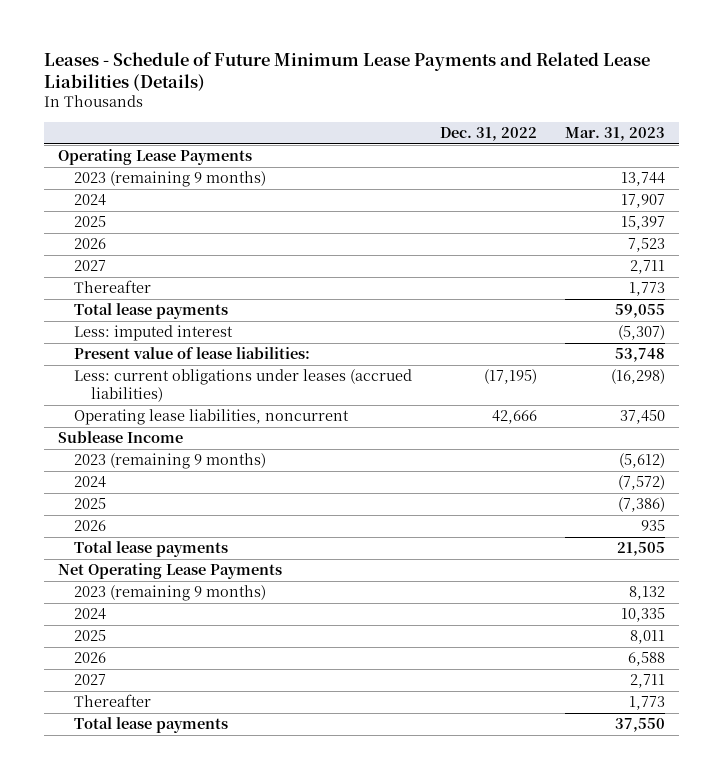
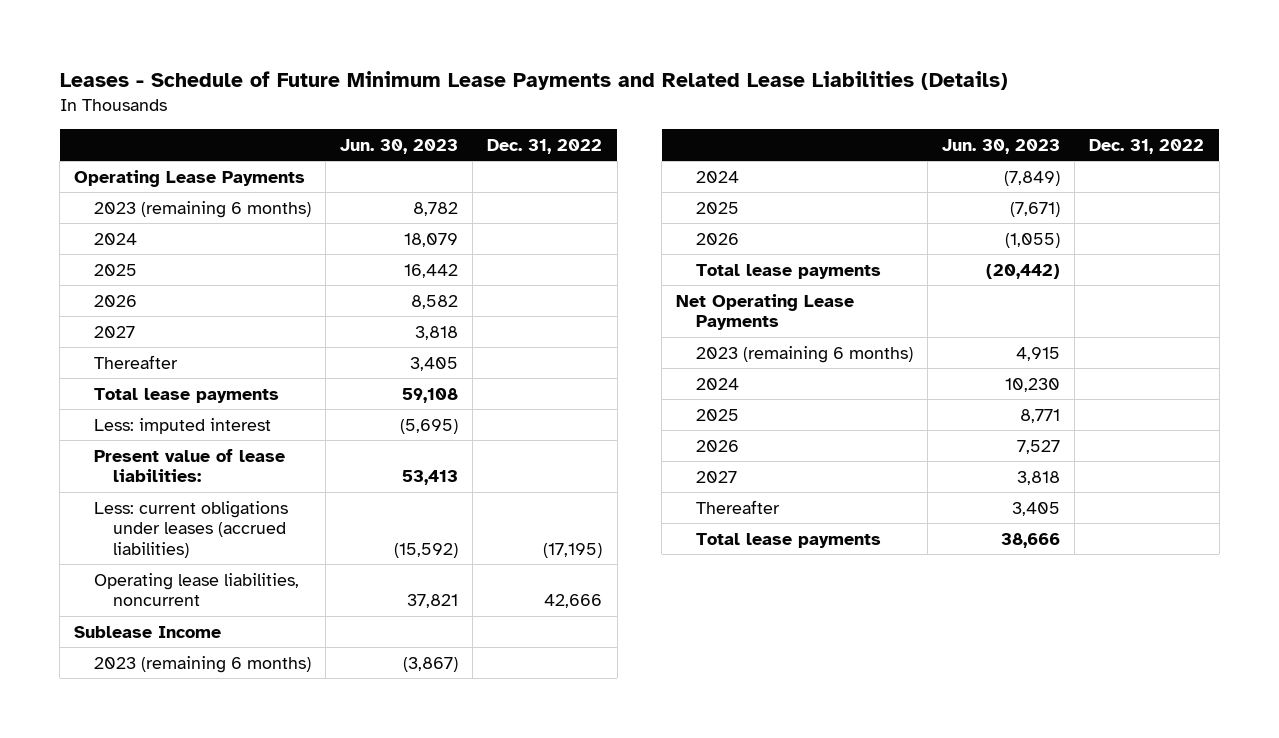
[565,126,666,141] Mar. 31, 2023 -> none
none -> [340,138,459,154] Jun. 30, 2023
[74,171,267,188] 2023 (remaining 9 months) -> [93,200,311,218] 2023 (remaining 6 months)
[74,453,267,470] 2023 (remaining 9 months) -> [93,655,311,673] 2023 (remaining 6 months)
[74,585,267,602] 2023 (remaining 9 months) -> [695,345,913,363] 2023 (remaining 6 months)

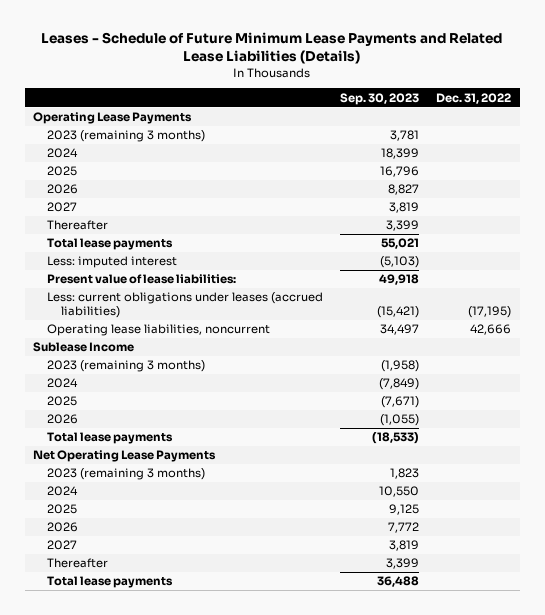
[340,138,459,154] Jun. 30, 2023 -> none
none -> [340,92,420,105] Sep. 30, 2023
[93,200,311,218] 2023 (remaining 6 months) -> [47,130,206,143] 2023 (remaining 3 months)
[93,655,311,673] 2023 (remaining 6 months) -> [47,360,206,373] 2023 (remaining 3 months)
[695,345,913,363] 2023 (remaining 6 months) -> [47,468,206,481] 2023 (remaining 3 months)

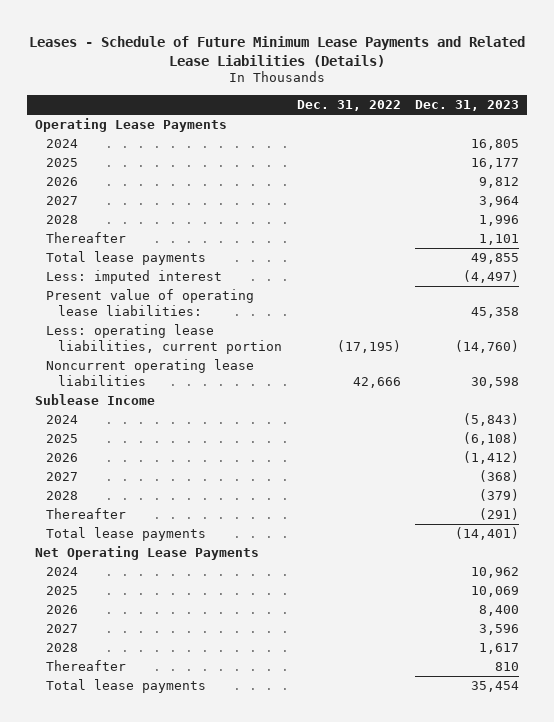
[340,92,420,105] Sep. 30, 2023 -> none
none -> [415,99,520,111] Dec. 31, 2023
[47,130,206,143] 2023 (remaining 3 months) -> none
none -> [46,215,79,225] 2028
[47,274,237,285] Present value of lease liabilities: -> [46,289,255,316] Present value of operating lease liabilities:
[47,292,324,319] Less: current obligations under leases (accrued liabilities) -> [46,324,283,354] Less: operating lease liabilities, current portion
[47,324,271,337] Operating lease liabilities, noncurrent -> [46,359,255,386] Noncurrent operating lease liabilities
[47,360,206,373] 2023 (remaining 3 months) -> none
none -> [46,472,79,482] 2027
none -> [46,491,79,501] 2028
none -> [46,508,127,520] Thereafter
[47,468,206,481] 2023 (remaining 3 months) -> none
none -> [46,643,79,653] 2028

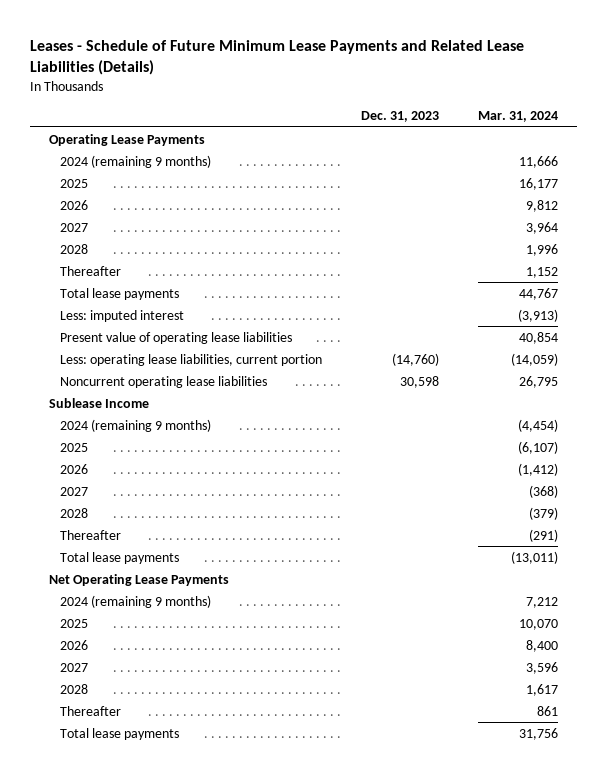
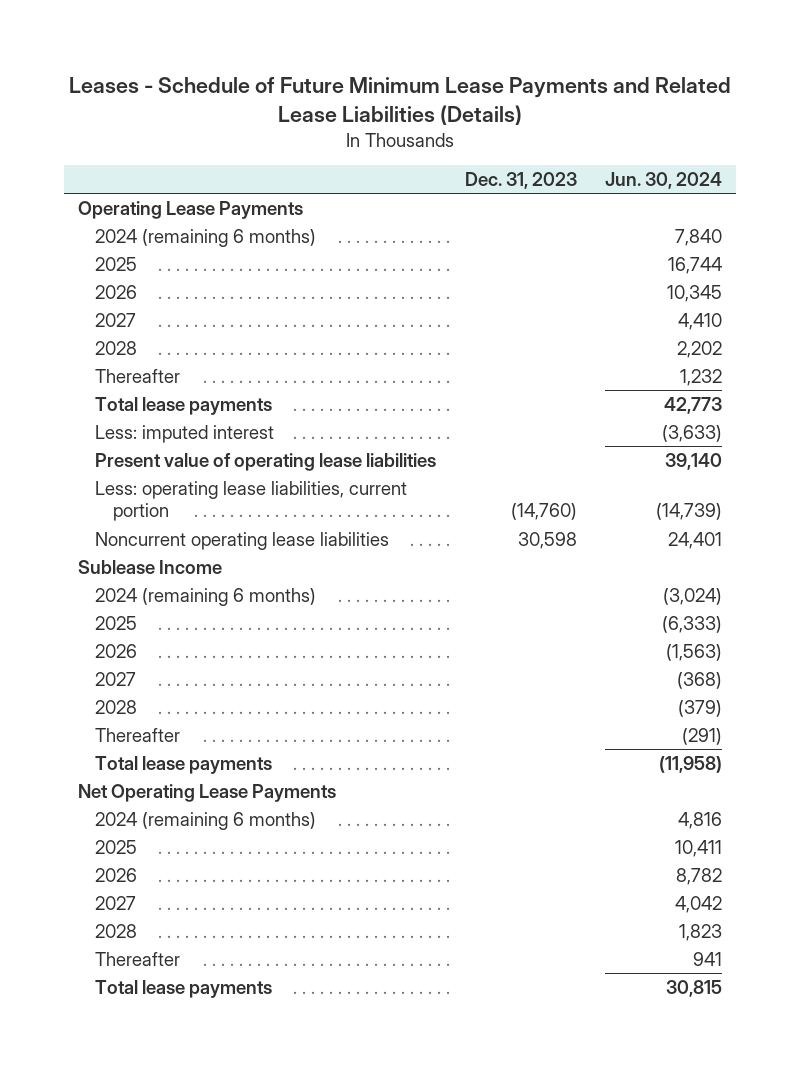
[477,111,558,123] Mar. 31, 2024 -> none
none -> [604,172,722,190] Jun. 30, 2024
[59,154,211,168] 2024 (remaining 9 months) -> [95,228,317,247] 2024 (remaining 6 months)
[59,418,211,432] 2024 (remaining 9 months) -> [95,587,317,606] 2024 (remaining 6 months)
[59,594,211,608] 2024 (remaining 9 months) -> [95,811,317,830] 2024 (remaining 6 months)

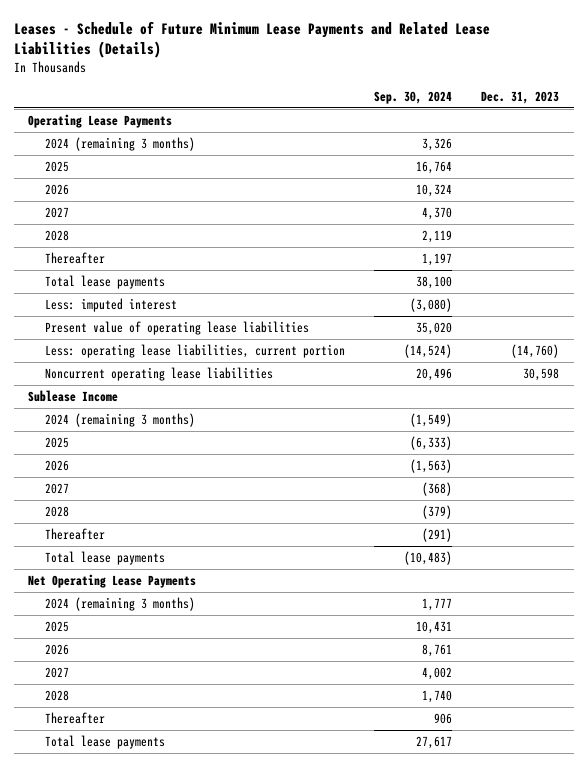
[604,172,722,190] Jun. 30, 2024 -> none
none -> [374,90,453,104] Sep. 30, 2024
[95,228,317,247] 2024 (remaining 6 months) -> [45,136,196,151] 2024 (remaining 3 months)
[95,587,317,606] 2024 (remaining 6 months) -> [45,412,196,427] 2024 (remaining 3 months)
[95,811,317,830] 2024 (remaining 6 months) -> [45,596,196,611] 2024 (remaining 3 months)

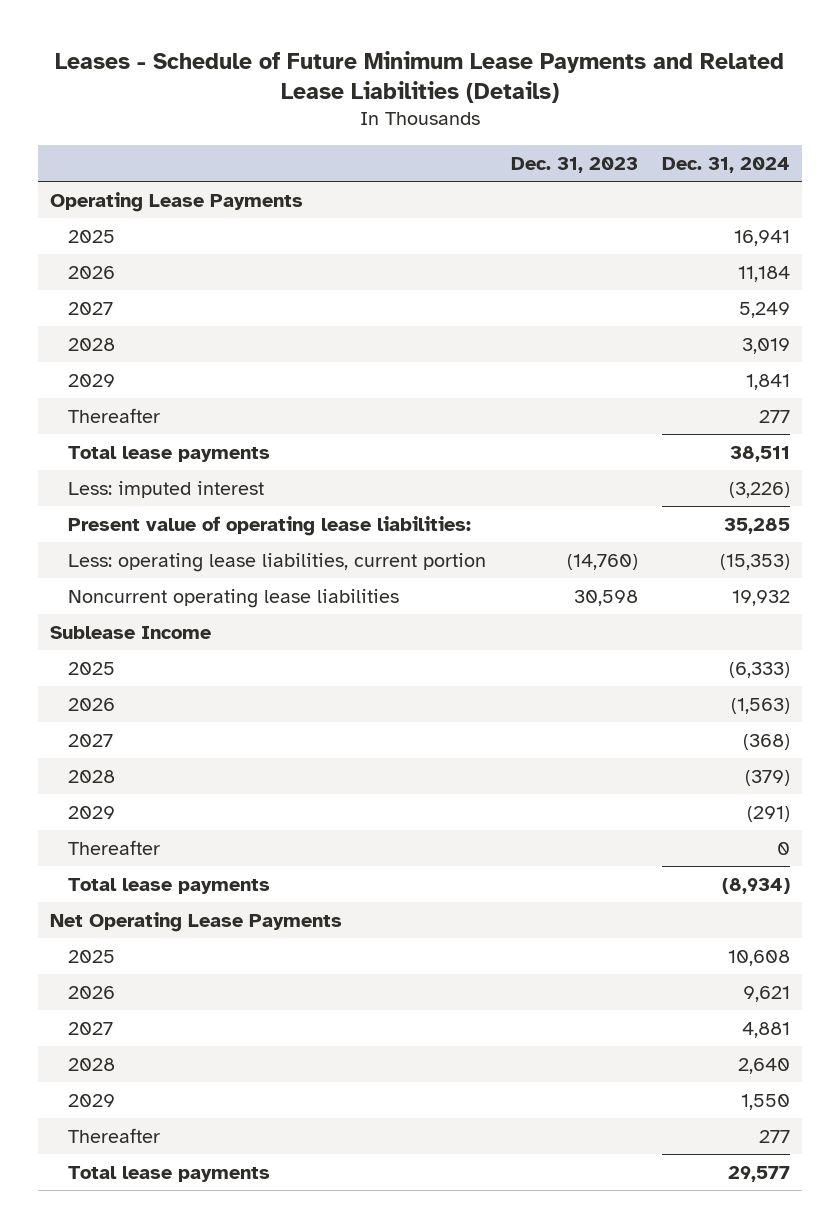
[374,90,453,104] Sep. 30, 2024 -> none
none -> [662,156,791,173] Dec. 31, 2024
[45,136,196,151] 2024 (remaining 3 months) -> none
none -> [68,373,116,387] 2029
[45,320,310,335] Present value of operating lease liabilities -> [68,515,472,536] Present value of operating lease liabilities:
[45,412,196,427] 2024 (remaining 3 months) -> none
none -> [68,805,116,819] 2029
[45,596,196,611] 2024 (remaining 3 months) -> none
none -> [68,1093,116,1107] 2029

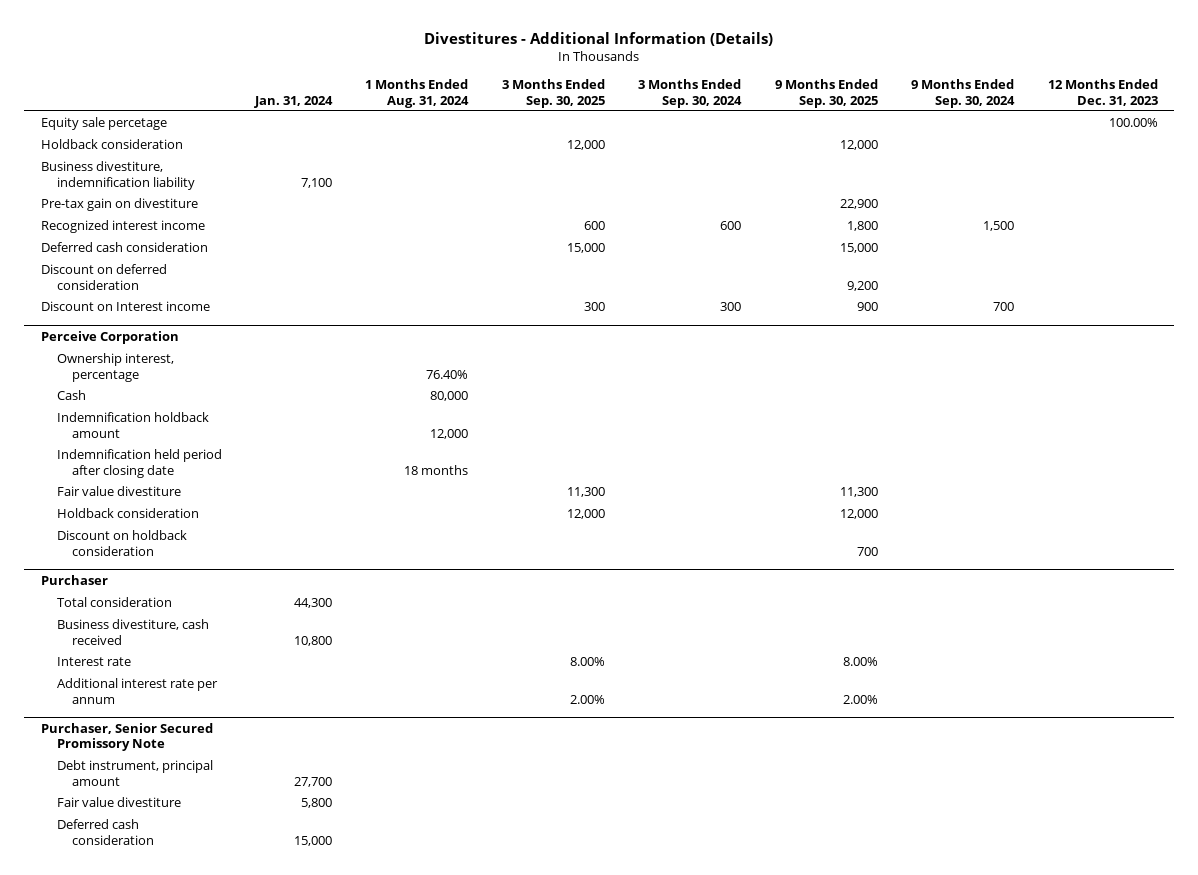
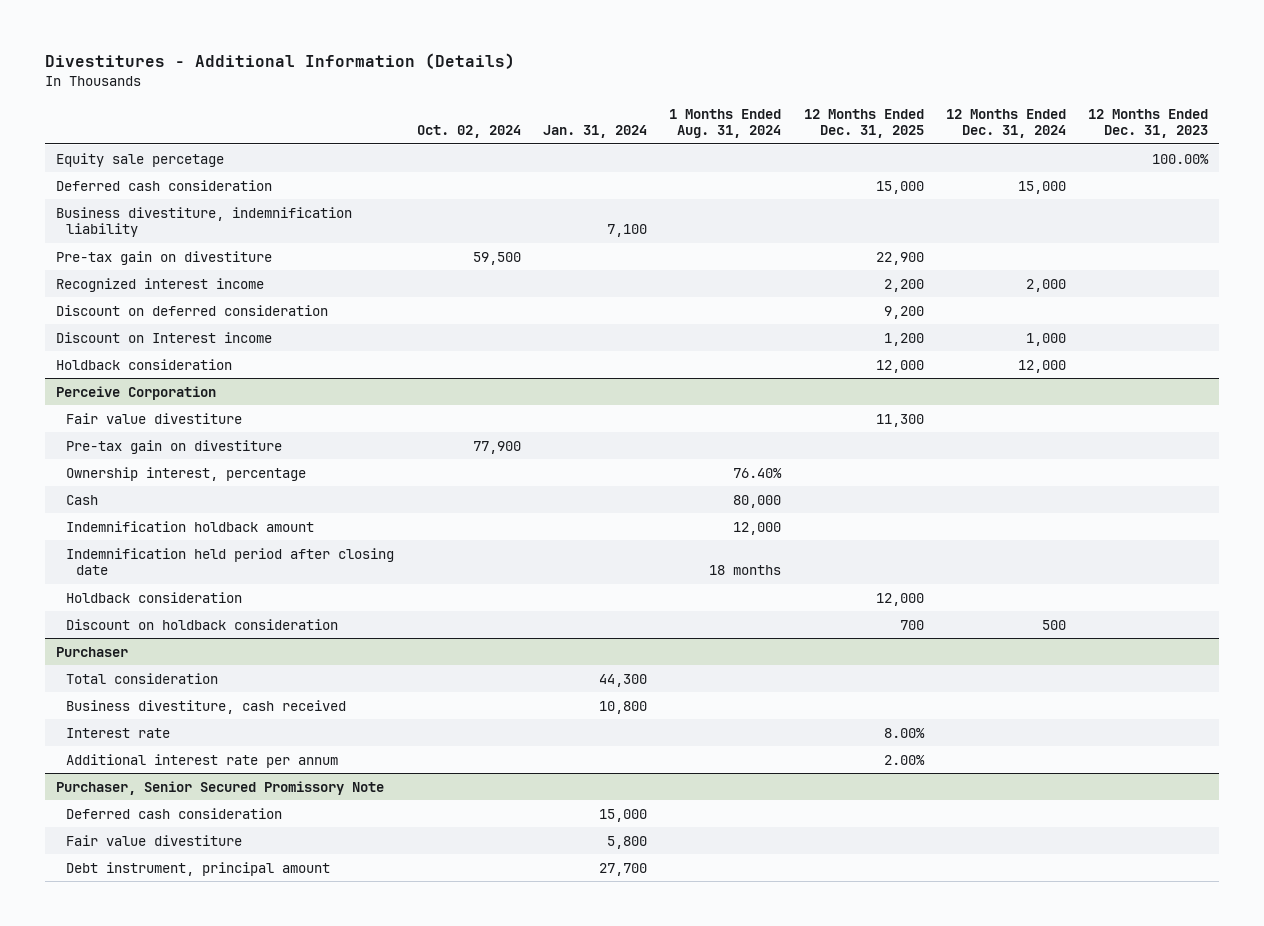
[501,79,605,108] 3 Months Ended Sep. 30, 2025 -> none
[638,79,743,108] 3 Months Ended Sep. 30, 2024 -> none
[774,79,878,108] 9 Months Ended Sep. 30, 2025 -> none
[911,79,1016,108] 9 Months Ended Sep. 30, 2024 -> none
none -> [416,125,521,139] Oct. 02, 2024
none -> [803,108,924,139] 12 Months Ended Dec. 31, 2025
none -> [945,108,1066,139] 12 Months Ended Dec. 31, 2024
[40,242,208,253] Deferred cash consideration -> [56,179,273,191] Deferred cash consideration
[40,139,183,150] Holdback consideration -> [56,358,233,370] Holdback consideration
[56,486,181,497] Fair value divestiture -> [66,412,243,424] Fair value divestiture
none -> [66,439,283,454] Pre-tax gain on divestiture
[56,797,181,808] Fair value divestiture -> [66,834,243,846] Fair value divestiture
[56,760,213,786] Debt instrument, principal amount -> [66,861,331,876] Debt instrument, principal amount

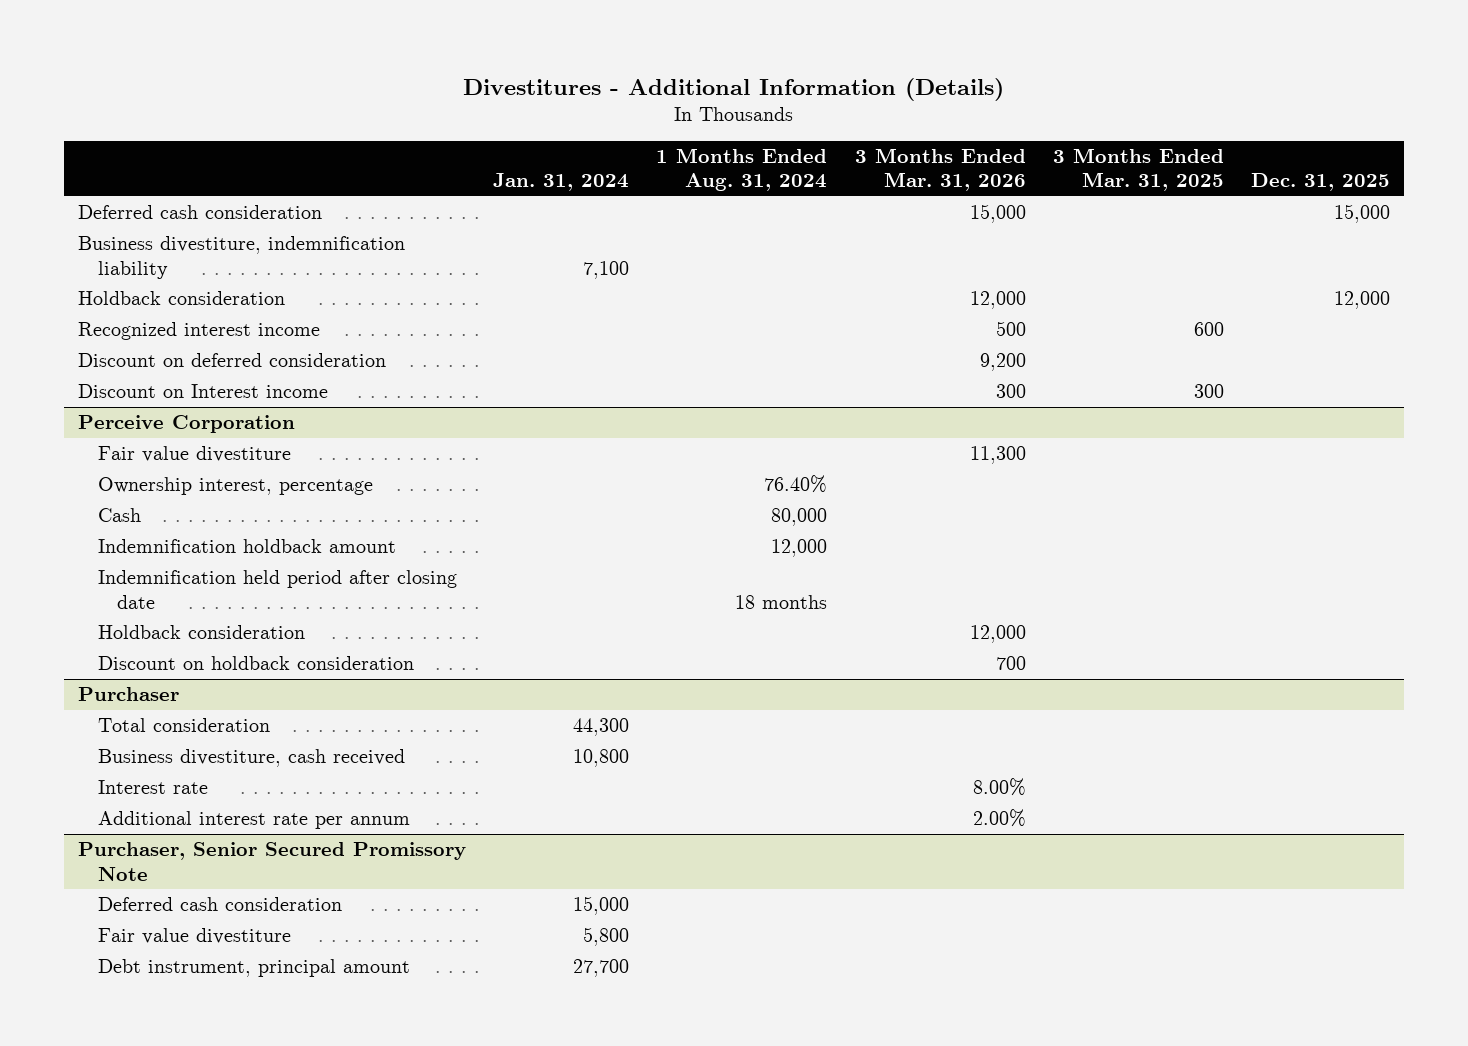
[416,125,521,139] Oct. 02, 2024 -> none
[803,108,924,139] 12 Months Ended Dec. 31, 2025 -> none
[945,108,1066,139] 12 Months Ended Dec. 31, 2024 -> none
[1088,108,1209,139] 12 Months Ended Dec. 31, 2023 -> none
none -> [854,147,1026,192] 3 Months Ended Mar. 31, 2026
none -> [1052,147,1224,192] 3 Months Ended Mar. 31, 2025
none -> [1251,173,1391,192] Dec. 31, 2025
[56,152,225,167] Equity sale percetage -> none
[56,250,273,265] Pre-tax gain on divestiture -> none
[56,358,233,370] Holdback consideration -> [78,291,286,306] Holdback consideration
[66,439,283,454] Pre-tax gain on divestiture -> none

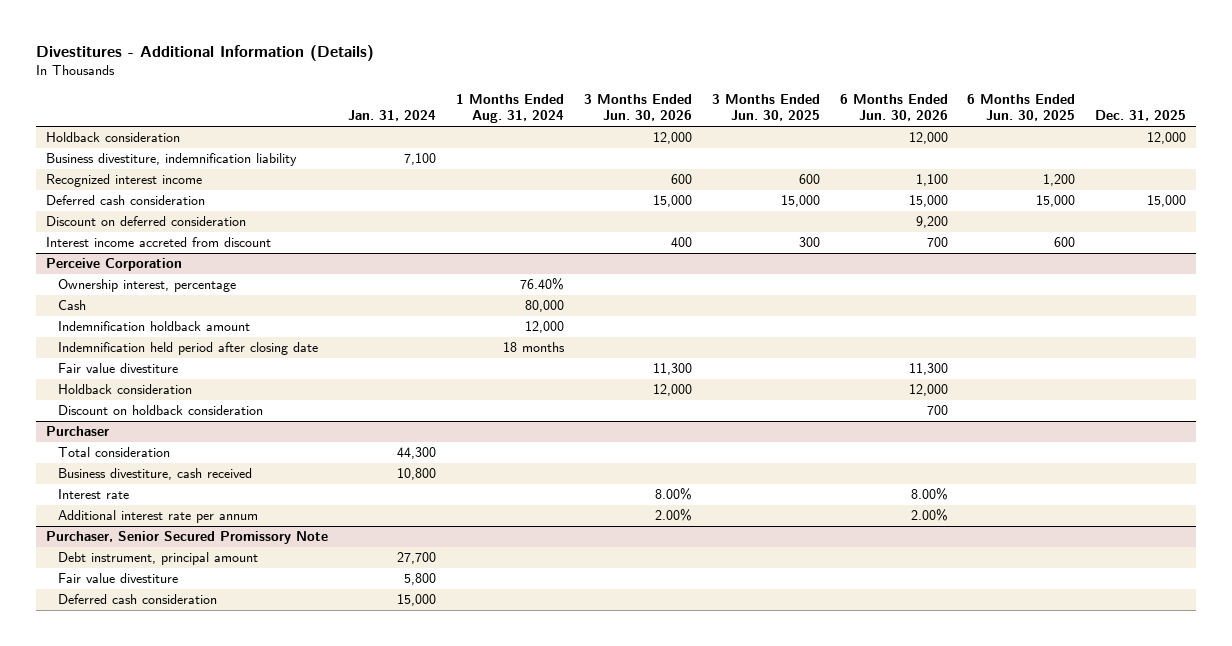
[854,147,1026,192] 3 Months Ended Mar. 31, 2026 -> none
[1052,147,1224,192] 3 Months Ended Mar. 31, 2025 -> none
none -> [583,93,692,122] 3 Months Ended Jun. 30, 2026
none -> [711,93,820,122] 3 Months Ended Jun. 30, 2025
none -> [839,93,948,122] 6 Months Ended Jun. 30, 2026
none -> [967,93,1076,122] 6 Months Ended Jun. 30, 2025
[78,236,406,279] Business divestiture, indemnification liability -> [45,153,297,167] Business divestiture, indemnification liability
[78,205,323,220] Deferred cash consideration -> [45,195,205,206] Deferred cash consideration
[78,384,329,399] Discount on Interest income -> [45,237,271,248] Interest income accreted from discount
[97,446,291,463] Fair value divestiture -> [57,363,178,374] Fair value divestiture
[97,928,291,945] Fair value divestiture -> [57,573,178,584] Fair value divestiture
[97,897,342,912] Deferred cash consideration -> [57,594,217,605] Deferred cash consideration

